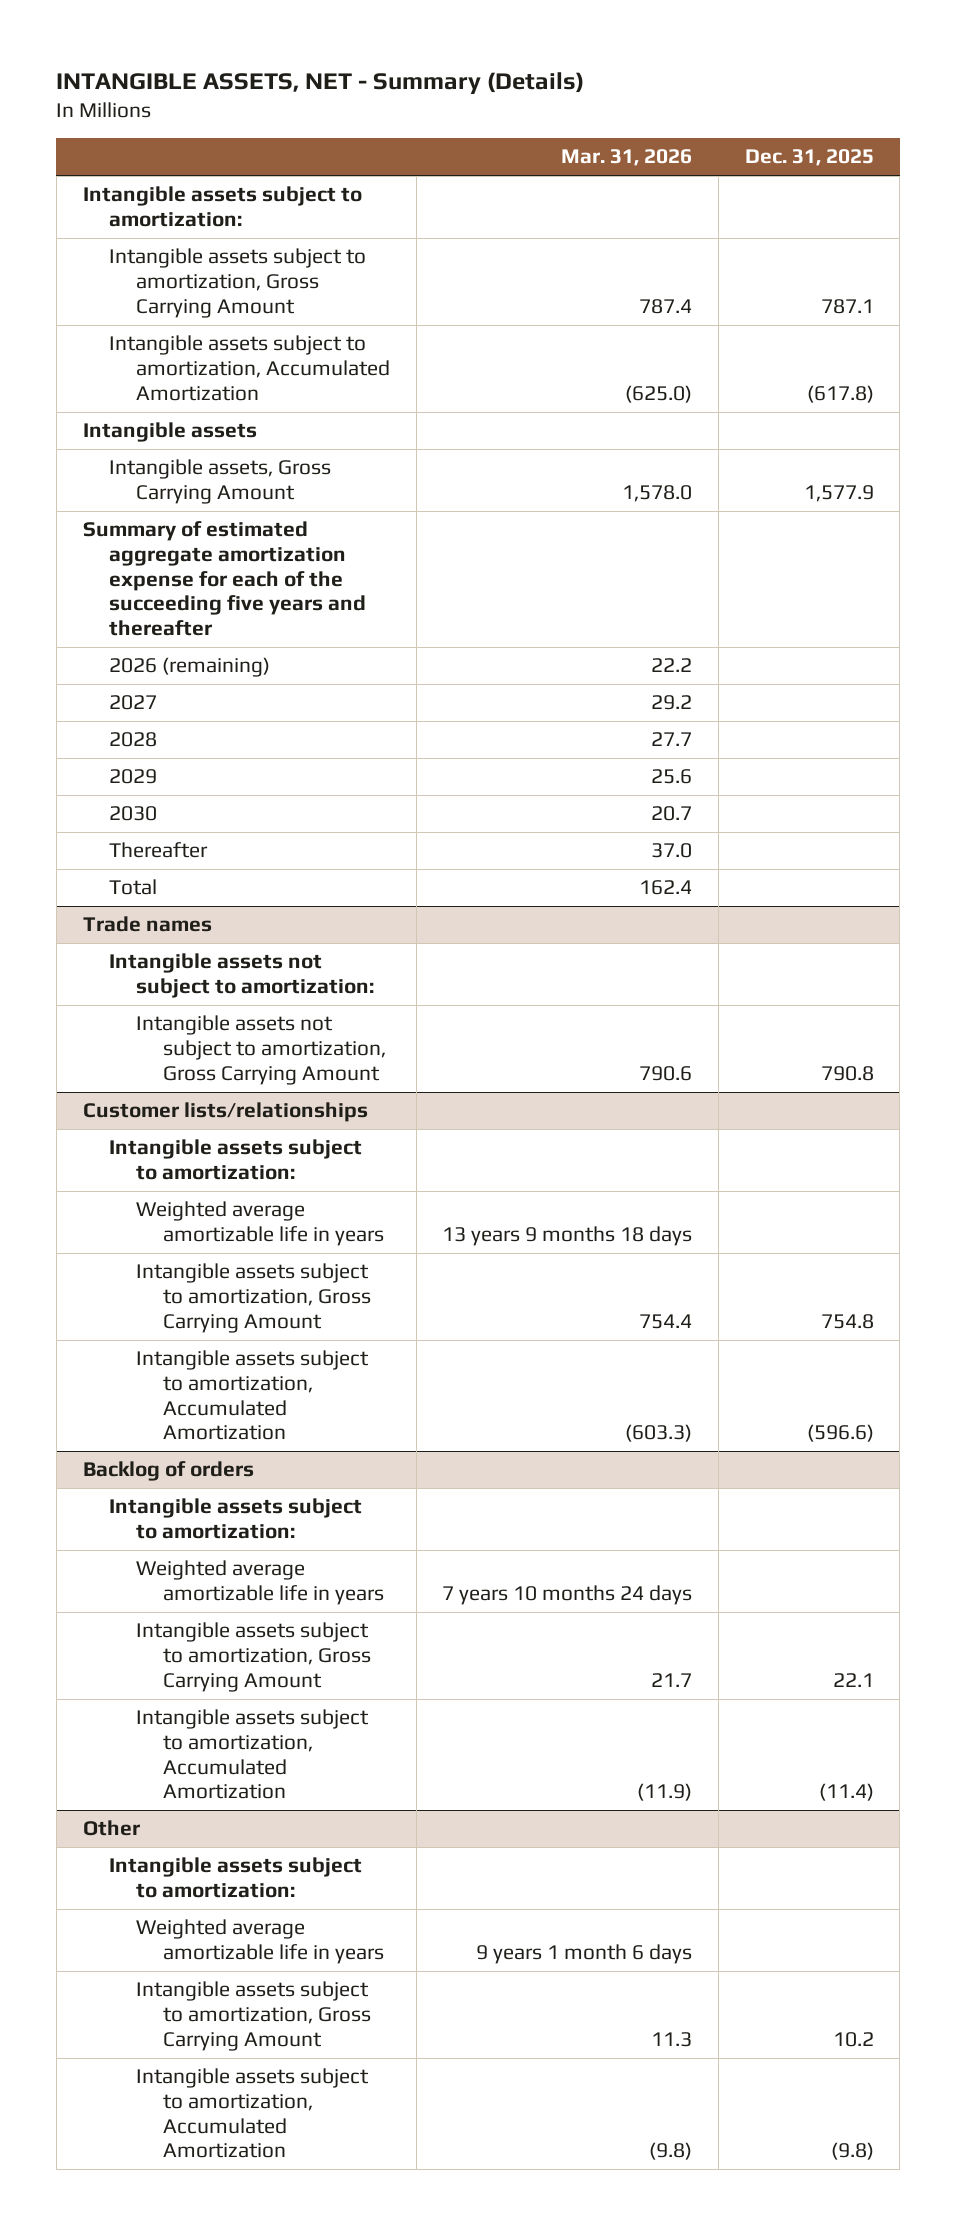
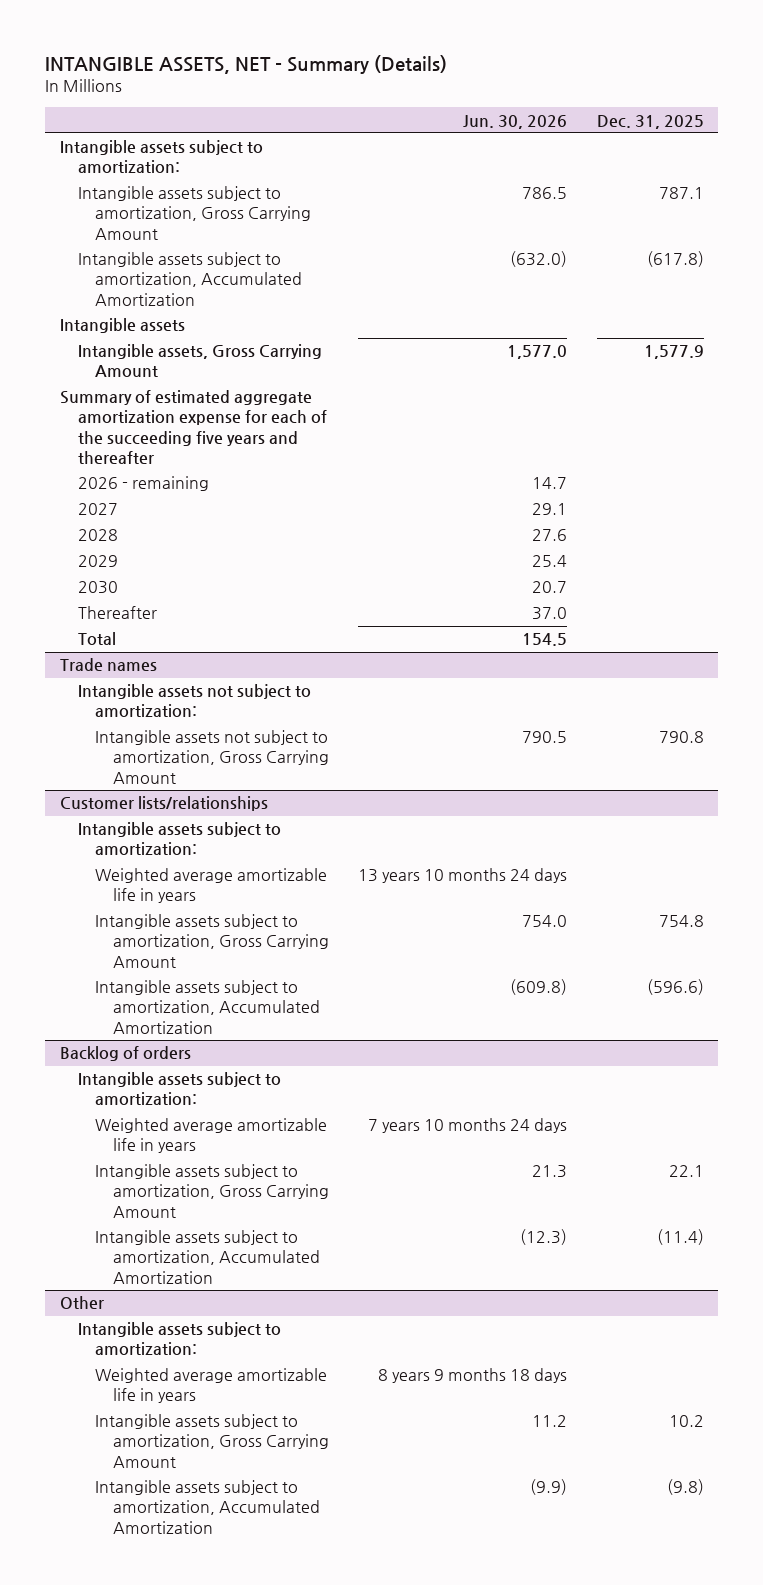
[561,149,693,167] Mar. 31, 2026 -> none
none -> [463,114,568,129] Jun. 30, 2026
[109,657,271,678] 2026 (remaining) -> [77,476,209,492] 2026 - remaining

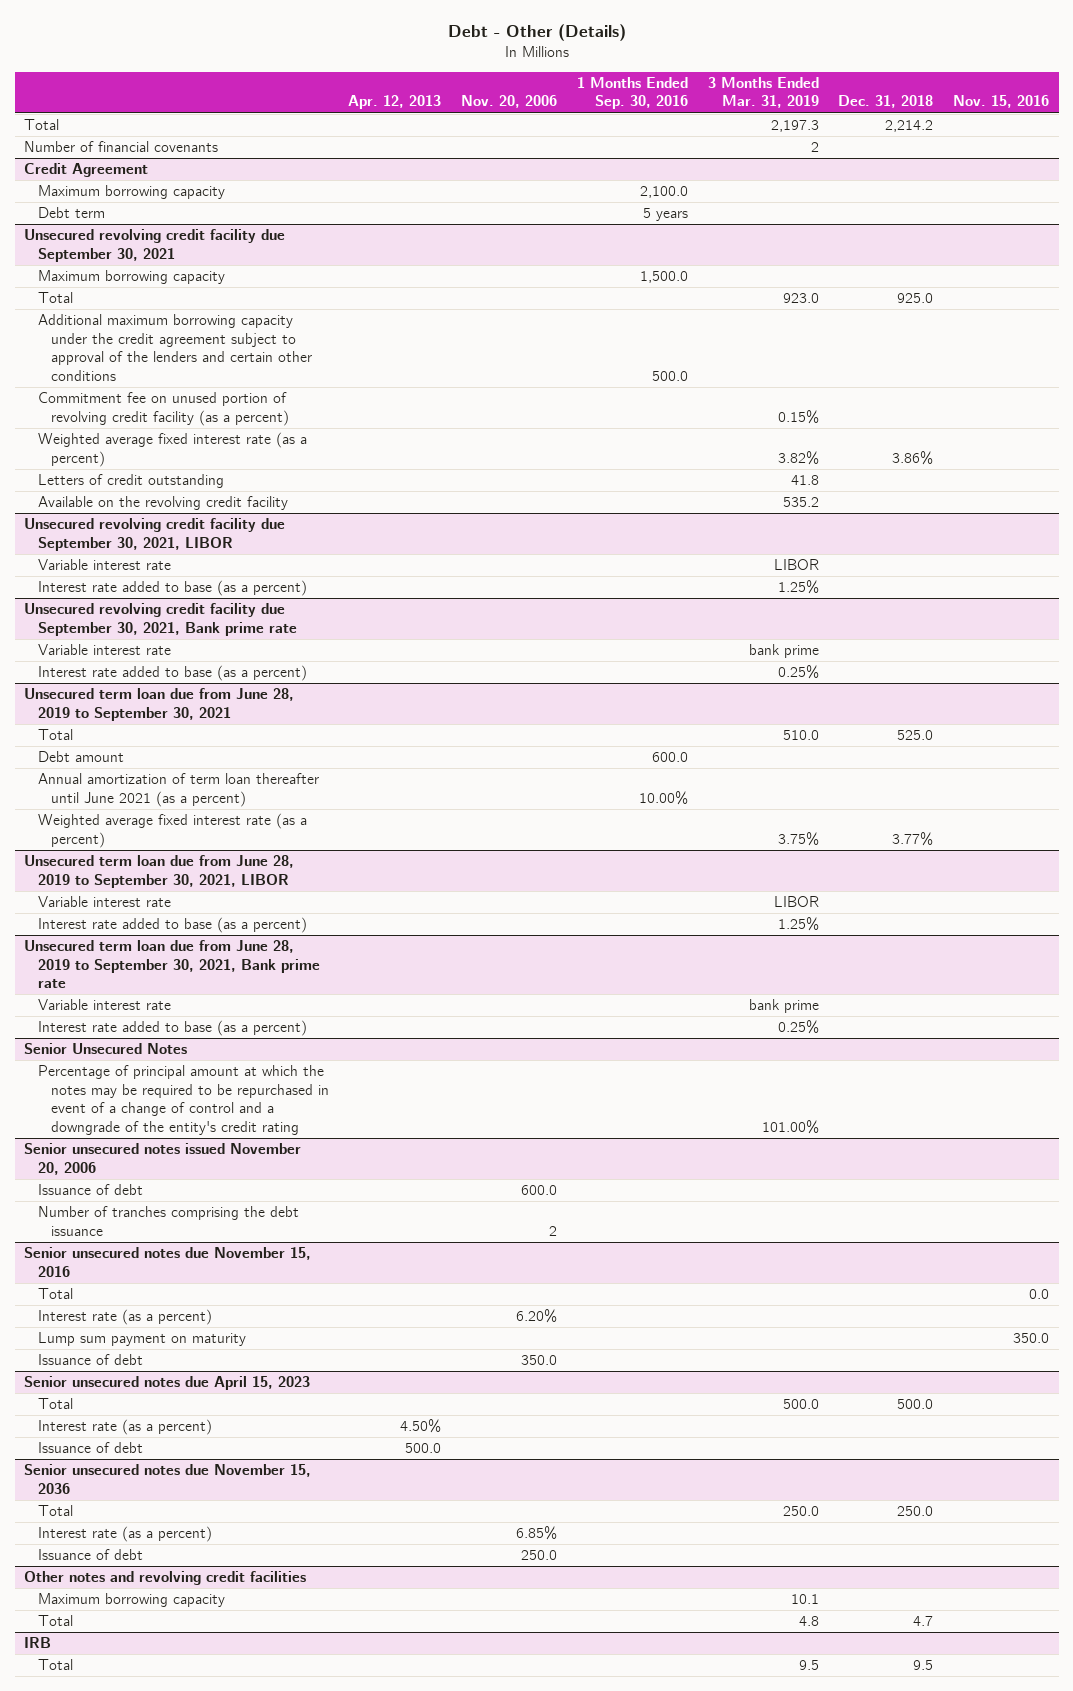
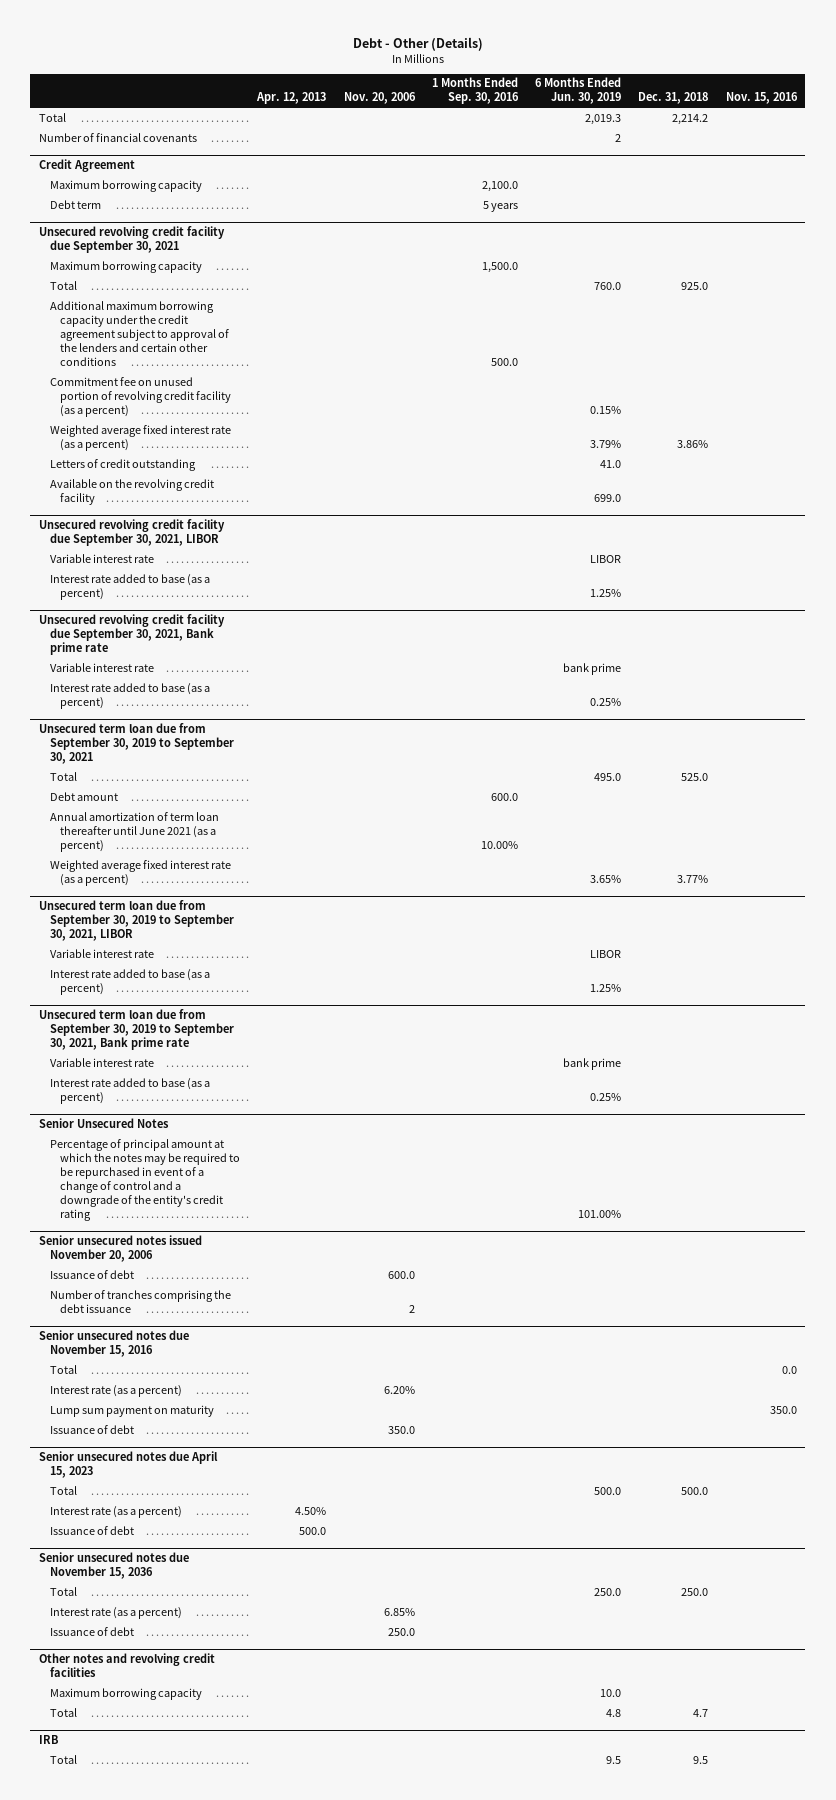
[707,76,819,109] 3 Months Ended Mar. 31, 2019 -> none
none -> [535,77,622,105] 6 Months Ended Jun. 30, 2019
[24,688,295,721] Unsecured term loan due from June 28, 2019 to September 30, 2021 -> [38,722,234,764] Unsecured term loan due from September 30, 2019 to September 30, 2021
[24,855,295,888] Unsecured term loan due from June 28, 2019 to September 30, 2021, LIBOR -> [38,899,234,941] Unsecured term loan due from September 30, 2019 to September 30, 2021, LIBOR
[24,940,320,989] Unsecured term loan due from June 28, 2019 to September 30, 2021, Bank prime rate -> [38,1008,234,1050] Unsecured term loan due from September 30, 2019 to September 30, 2021, Bank prime rate

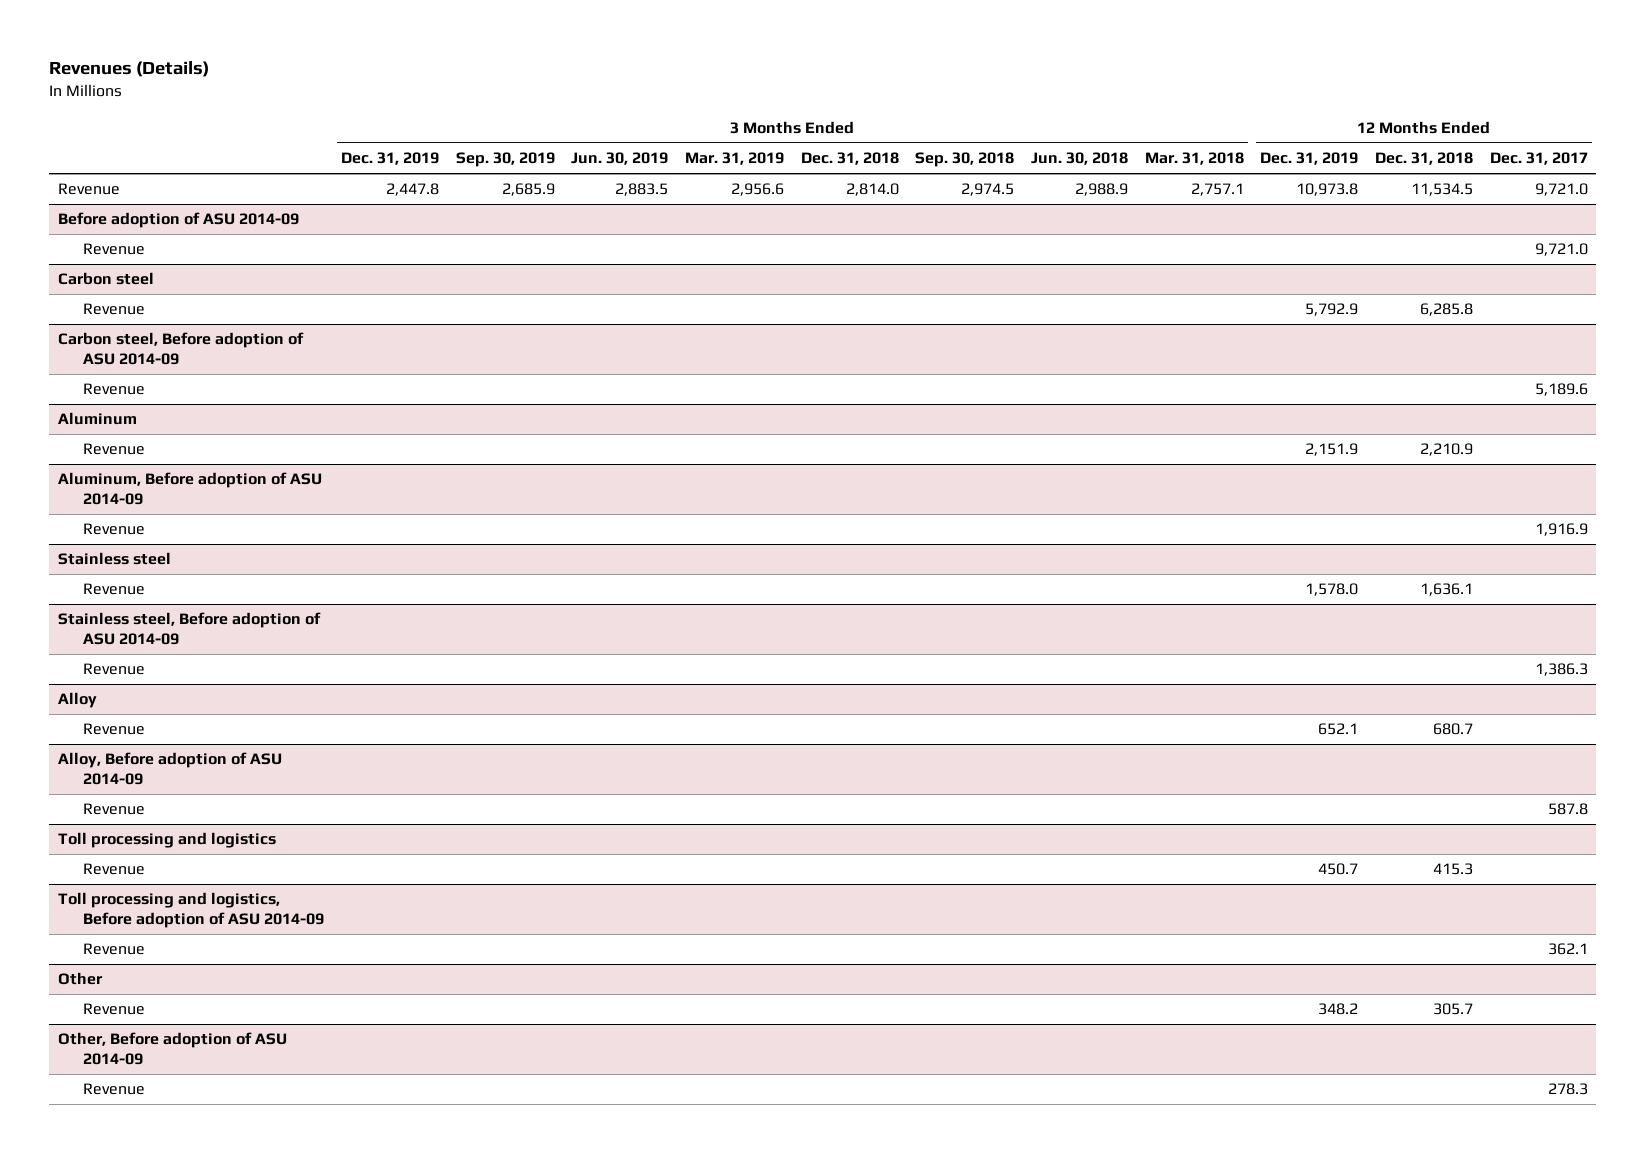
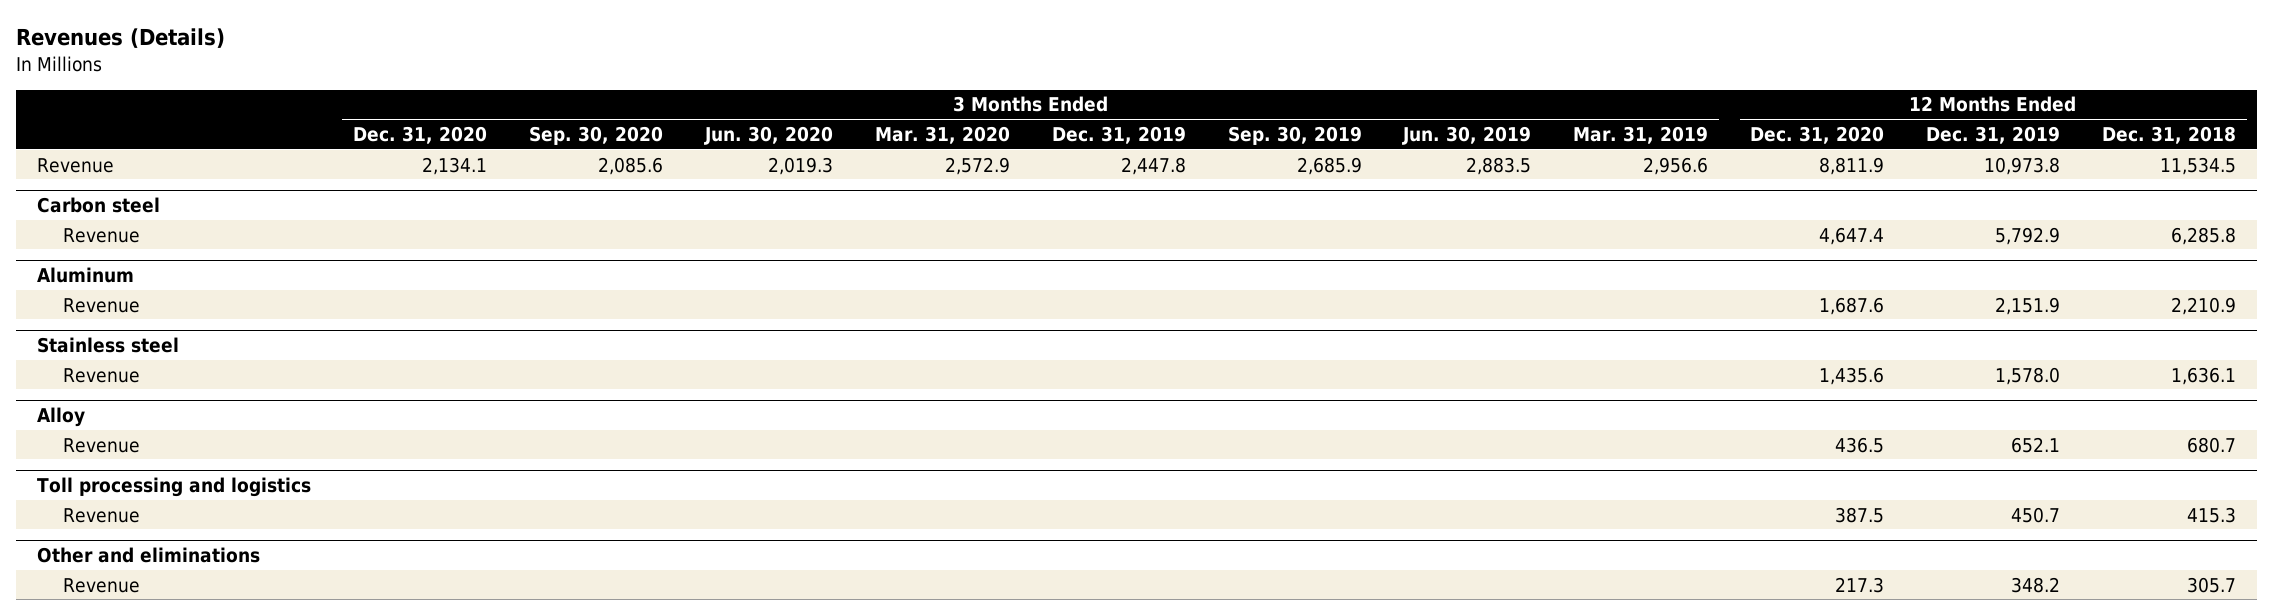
[800,152,899,166] Dec. 31, 2018 -> none
[915,152,1015,168] Sep. 30, 2018 -> none
[1031,152,1129,166] Jun. 30, 2018 -> none
[1144,152,1244,166] Mar. 31, 2018 -> none
[1489,152,1588,166] Dec. 31, 2017 -> none
none -> [352,125,487,144] Dec. 31, 2020
none -> [528,125,663,145] Sep. 30, 2020
none -> [703,125,833,145] Jun. 30, 2020
none -> [874,125,1010,144] Mar. 31, 2020
none -> [1750,125,1885,144] Dec. 31, 2020
[57,212,299,229] Before adoption of ASU 2014-09 -> none
[83,243,146,256] Revenue -> none
[57,332,304,366] Carbon steel, Before adoption of ASU 2014-09 -> none
[83,383,146,396] Revenue -> none
[57,472,322,506] Aluminum, Before adoption of ASU 2014-09 -> none
[83,523,146,536] Revenue -> none
[57,612,321,646] Stainless steel, Before adoption of ASU 2014-09 -> none
[83,663,146,676] Revenue -> none
[57,752,282,786] Alloy, Before adoption of ASU 2014-09 -> none
[83,803,146,816] Revenue -> none
[57,892,325,929] Toll processing and logistics, Before adoption of ASU 2014-09 -> none
[83,943,146,956] Revenue -> none
[57,972,103,986] Other -> [36,546,260,563] Other and eliminations
[57,1032,287,1066] Other, Before adoption of ASU 2014-09 -> none
[83,1083,146,1096] Revenue -> none

